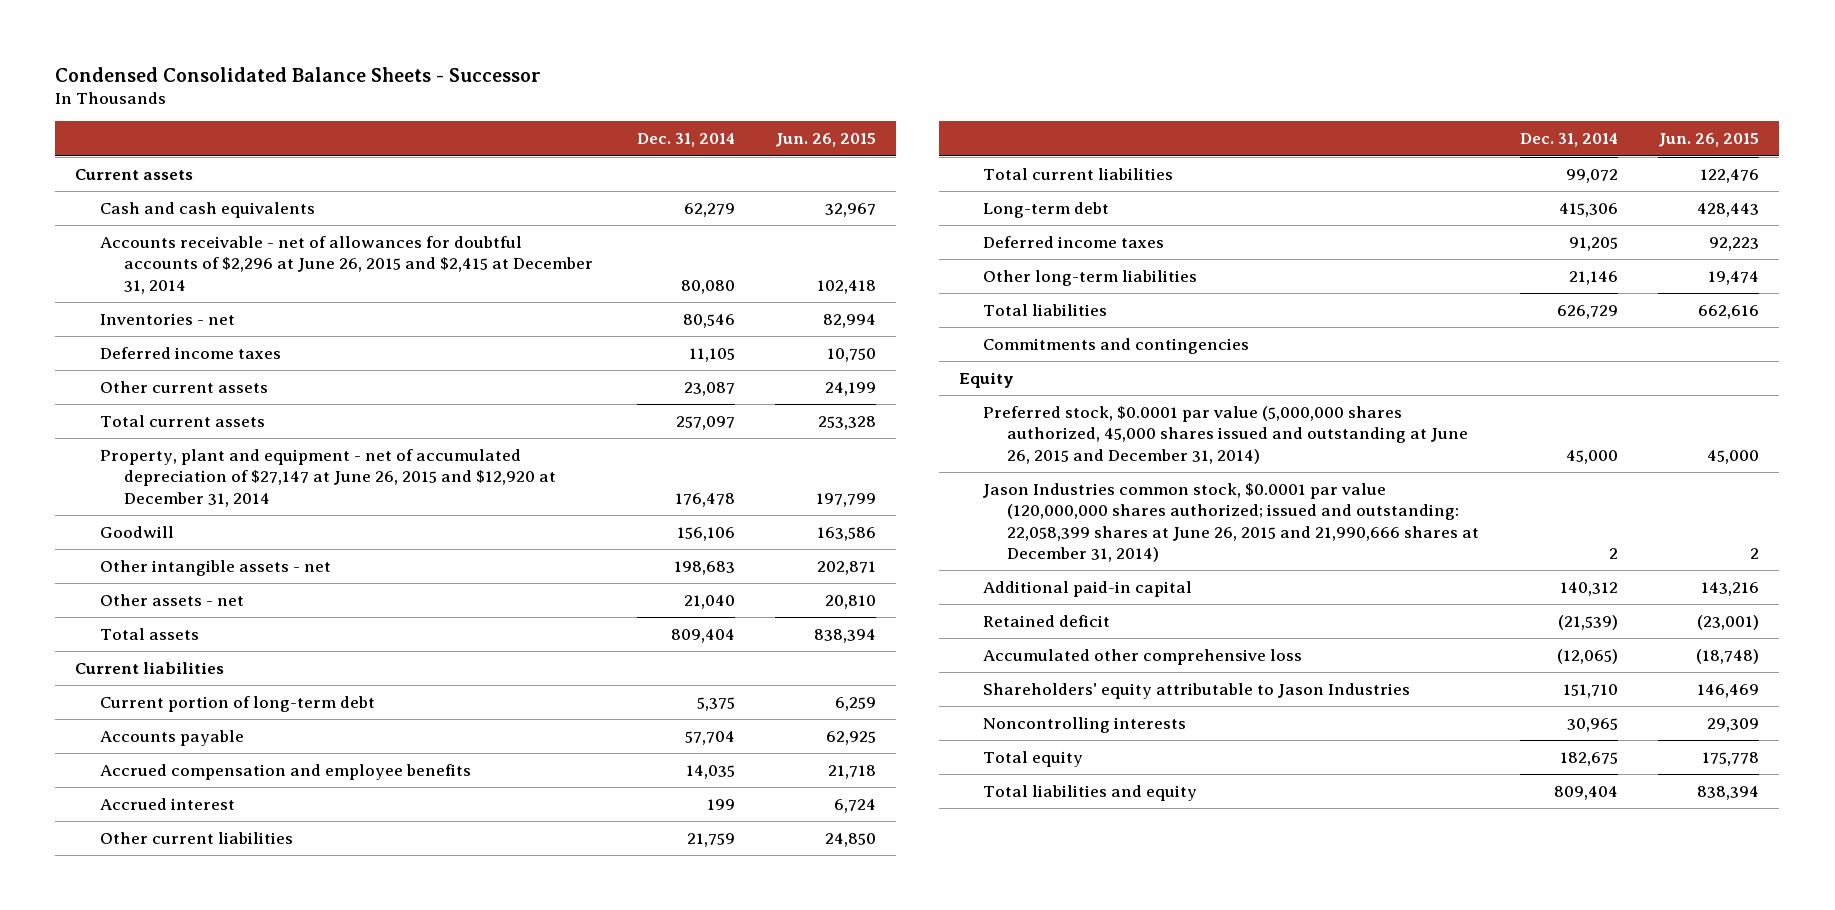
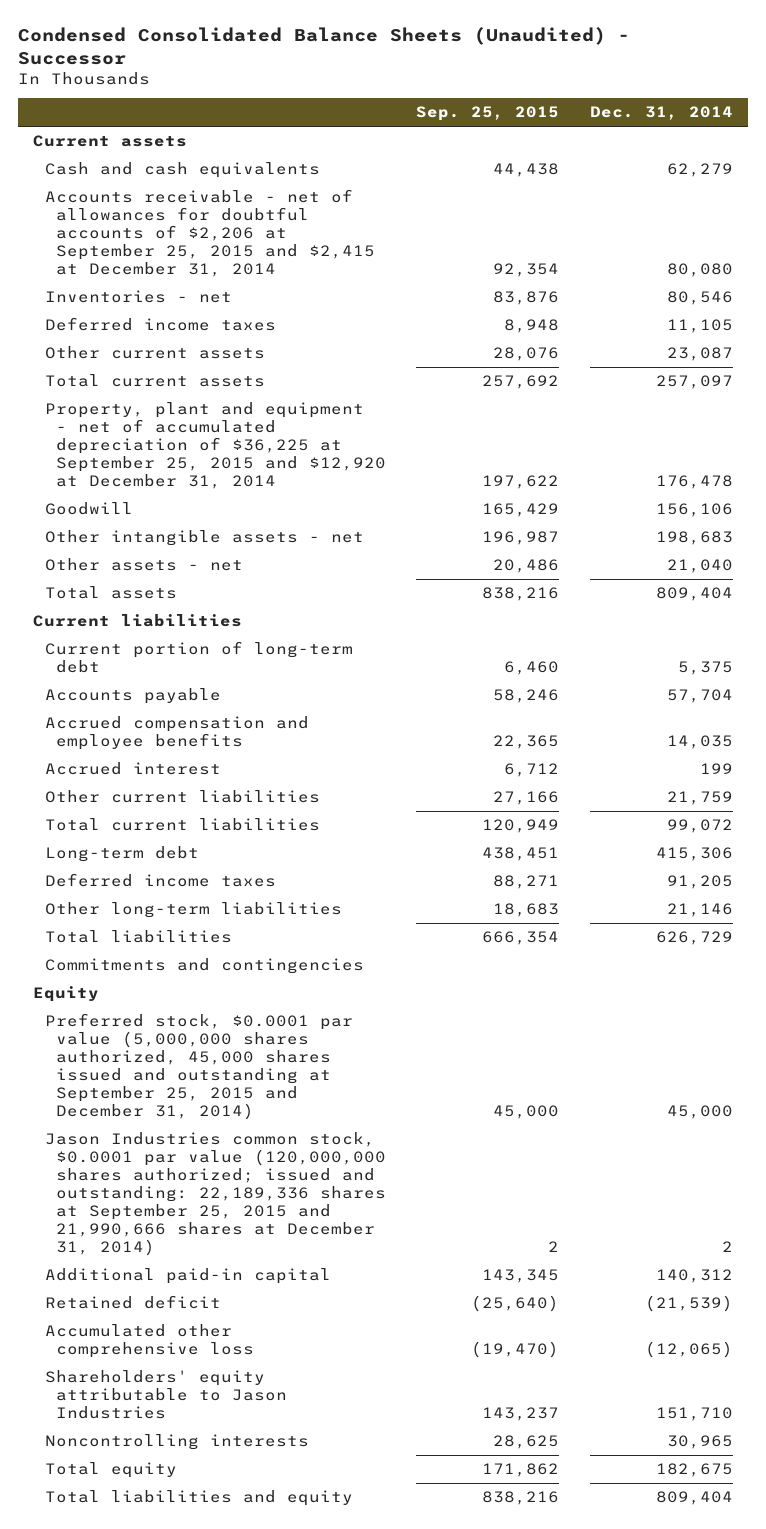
[55,66,542,82] Condensed Consolidated Balance Sheets - Successor -> [17,26,630,65] Condensed Consolidated Balance Sheets (Unaudited) - Successor
[774,133,876,148] Jun. 26, 2015 -> none
none -> [416,106,560,122] Sep. 25, 2015
[99,236,594,294] Accounts receivable - net of allowances for doubtful accounts of $2,296 at June 26, 2015 and $2,415 at December 31, 2014 -> [44,188,375,278] Accounts receivable - net of allowances for doubtful accounts of $2,206 at September 25, 2015 and $2,415 at December 31, 2014
[99,449,557,507] Property, plant and equipment - net of accumulated depreciation of $27,147 at June 26, 2015 and $12,920 at December 31, 2014 -> [44,401,386,490] Property, plant and equipment - net of accumulated depreciation of $36,225 at September 25, 2015 and $12,920 at December 31, 2014
[983,406,1469,464] Preferred stock, $0.0001 par value (5,000,000 shares authorized, 45,000 shares issued and outstanding at June 26, 2015 and December 31, 2014) -> [44,1012,353,1121] Preferred stock, $0.0001 par value (5,000,000 shares authorized, 45,000 shares issued and outstanding at September 25, 2015 and December 31, 2014)
[983,483,1480,562] Jason Industries common stock, $0.0001 par value (120,000,000 shares authorized; issued and outstanding: 22,058,399 shares at June 26, 2015 and 21,990,666 shares at December 31, 2014) -> [44,1131,386,1257] Jason Industries common stock, $0.0001 par value (120,000,000 shares authorized; issued and outstanding: 22,189,336 shares at September 25, 2015 and 21,990,666 shares at December 31, 2014)

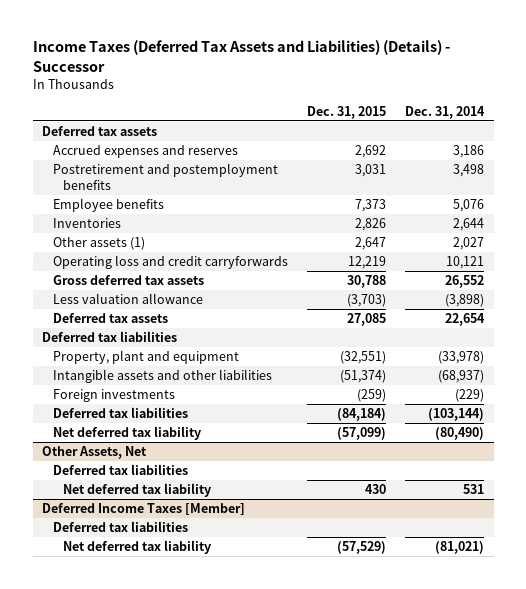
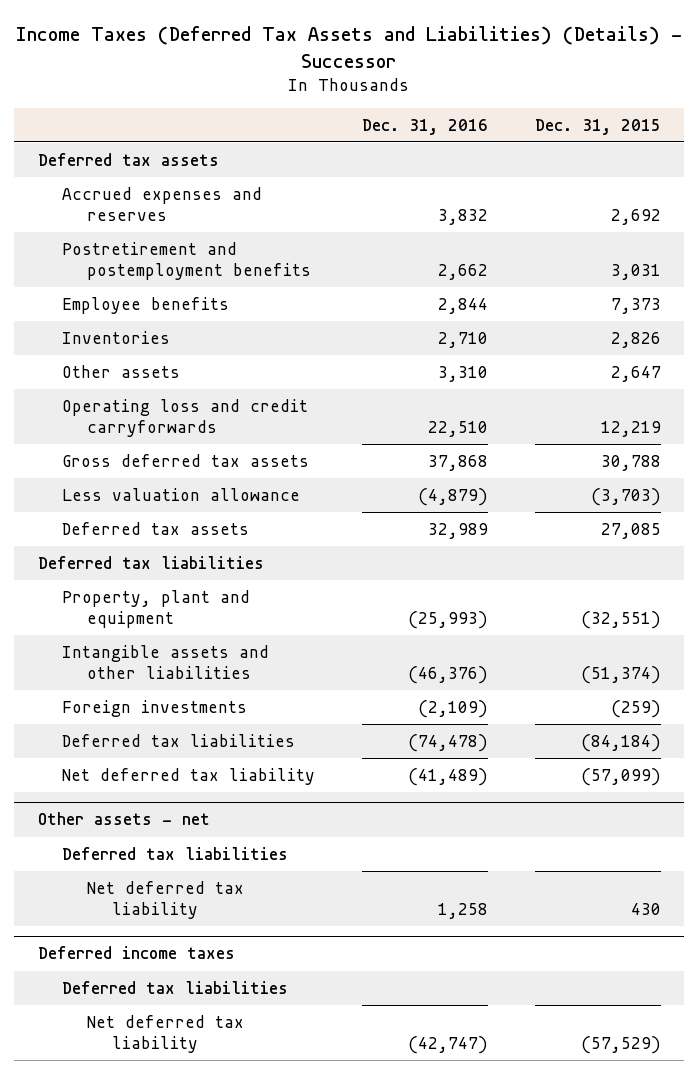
[405,105,486,119] Dec. 31, 2014 -> none
none -> [361,118,488,135] Dec. 31, 2016
[52,237,145,251] Other assets (1) -> [62,364,181,378] Other assets
[42,446,148,460] Other Assets, Net -> [37,812,210,826] Other assets - net
[42,503,246,516] Deferred Income Taxes [Member] -> [37,946,235,960] Deferred income taxes

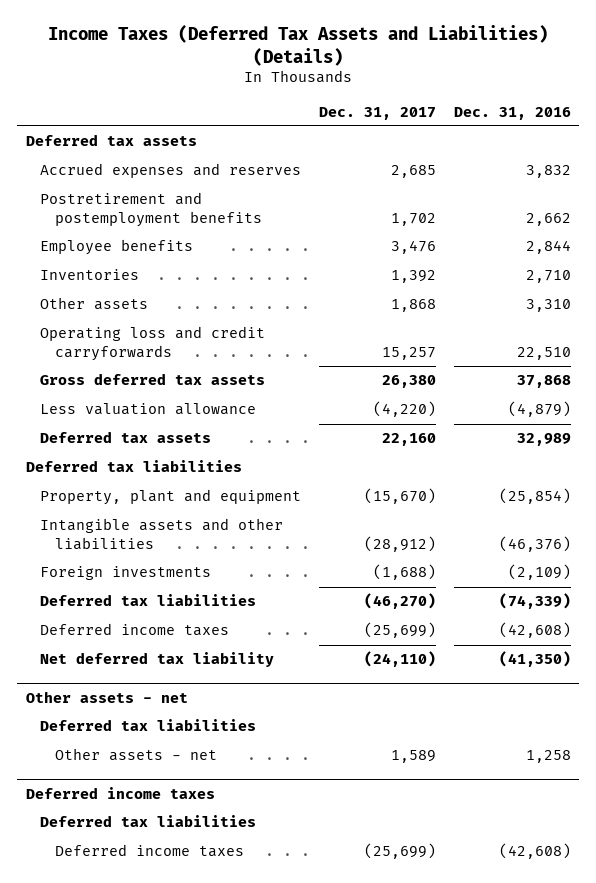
[16,26,683,68] Income Taxes (Deferred Tax Assets and Liabilities) (Details) - Successor -> [48,24,549,66] Income Taxes (Deferred Tax Assets and Liabilities) (Details)
[534,118,661,135] Dec. 31, 2015 -> none
none -> [318,106,436,120] Dec. 31, 2017
[407,610,488,629] (25,993) -> [498,488,571,505] (25,854)
[407,733,488,752] (74,478) -> [498,593,571,610] (74,339)
none -> [40,623,230,637] Deferred income taxes
[407,767,488,786] (41,489) -> [498,651,571,668] (41,350)
[86,880,244,919] Net deferred tax liability -> [54,748,217,762] Other assets - net
[86,1014,244,1053] Net deferred tax liability -> none
none -> [54,844,244,858] Deferred income taxes

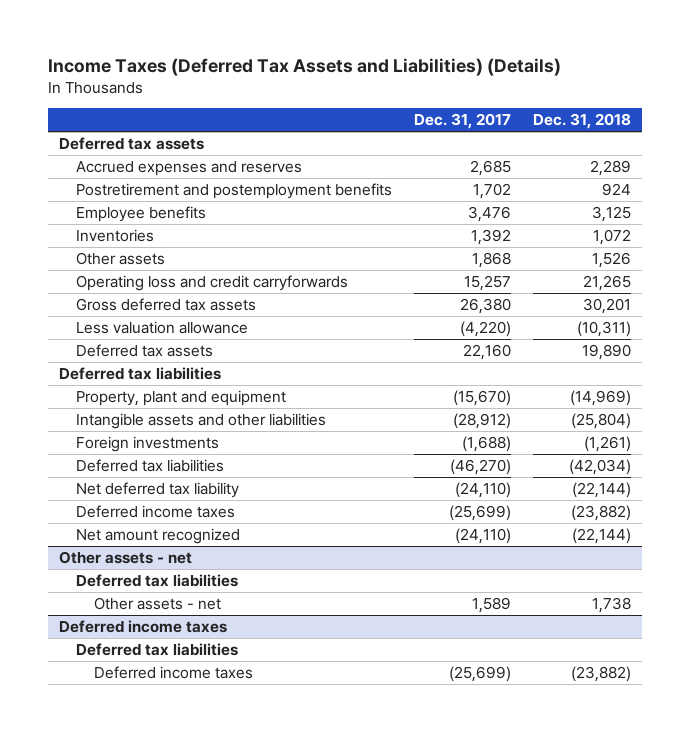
[453,106,571,120] Dec. 31, 2016 -> none
none -> [533,113,632,130] Dec. 31, 2018
[40,623,230,637] Deferred income taxes -> [76,504,236,518] Deferred income taxes
none -> [76,527,241,544] Net amount recognized

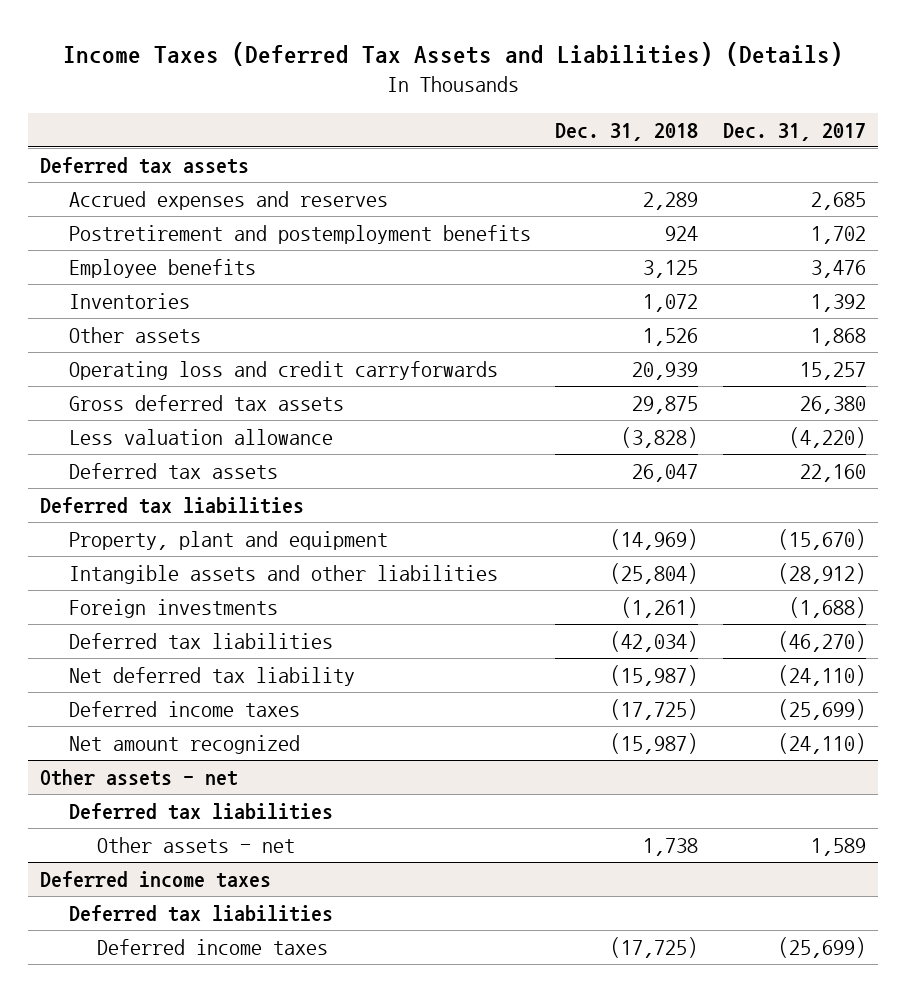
[583,274,632,291] 21,265 -> [632,362,699,381] 20,939
[583,297,632,314] 30,201 -> [632,396,699,415] 29,875
[577,320,632,337] (10,311) -> [621,427,699,449] (3,828)
[582,343,632,360] 19,890 -> [632,464,699,483] 26,047
[572,481,632,498] (22,144) -> [610,665,699,687] (15,987)
[571,504,632,521] (23,882) -> [610,699,699,721] (17,725)
[572,527,632,544] (22,144) -> [610,733,699,755] (15,987)
[571,665,632,682] (23,882) -> [610,937,699,959] (17,725)

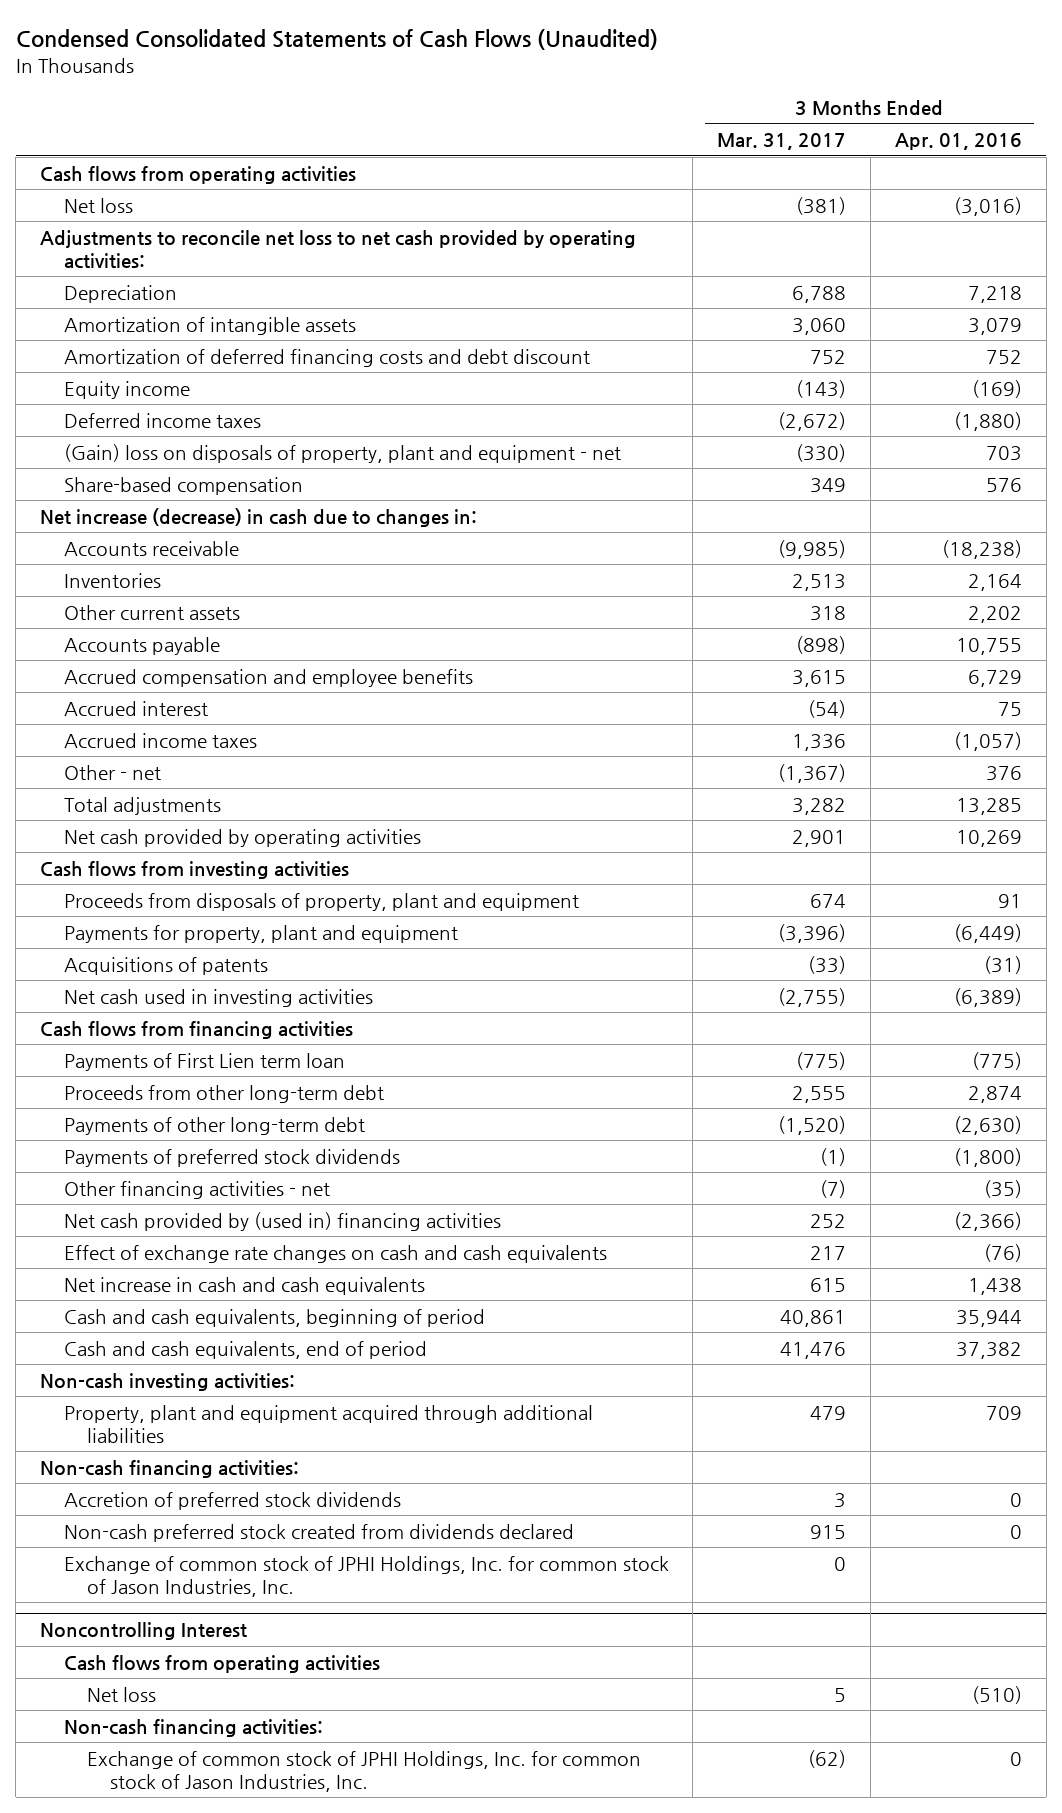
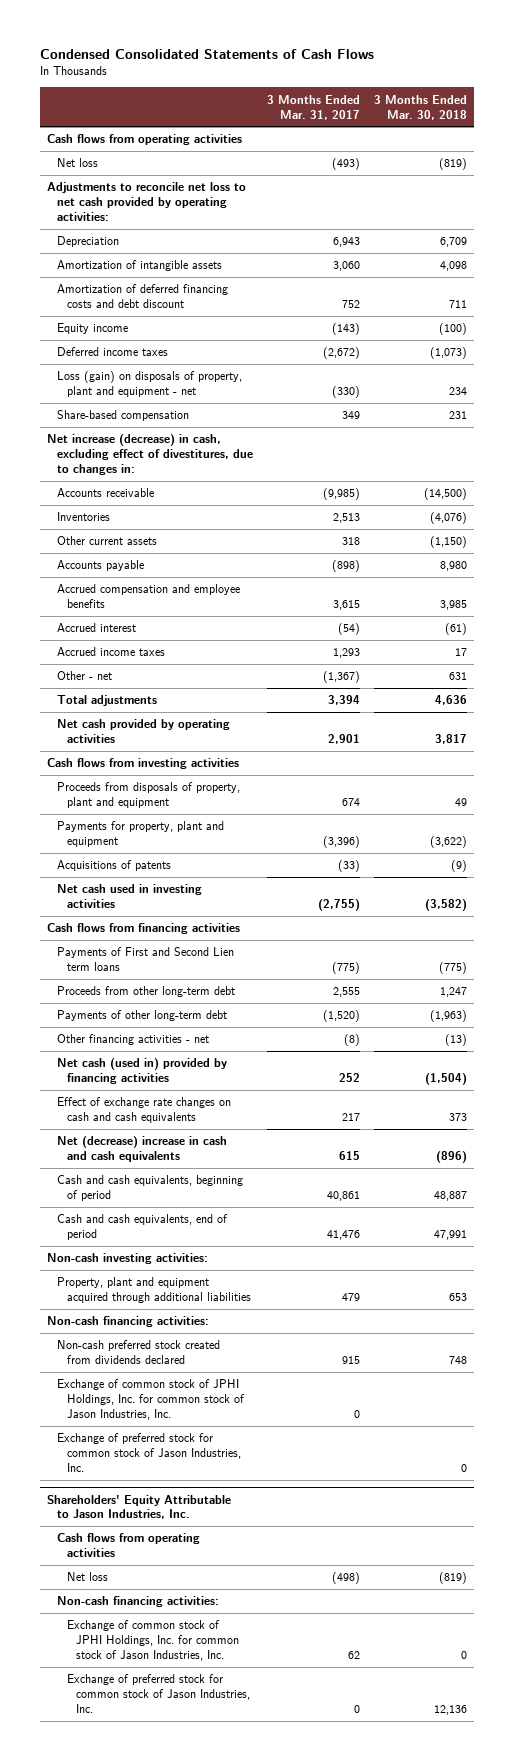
[15,28,658,50] Condensed Consolidated Statements of Cash Flows (Unaudited) -> [39,48,374,59] Condensed Consolidated Statements of Cash Flows
[894,133,1022,151] Apr. 01, 2016 -> none
none -> [374,94,468,120] 3 Months Ended Mar. 30, 2018
[796,196,847,215] (381) -> [332,158,361,171] (493)
[792,285,847,303] 6,788 -> [333,237,361,248] 6,943
[63,443,621,463] (Gain) loss on disposals of property, plant and equipment - net -> [56,371,242,398] Loss (gain) on disposals of property, plant and equipment - net
[40,507,478,527] Net increase (decrease) in cash due to changes in: -> [46,434,253,475] Net increase (decrease) in cash, excluding effect of divestitures, due to changes in:
[792,733,847,751] 1,336 -> [333,648,361,659] 1,293
[792,797,847,815] 3,282 -> [328,695,361,706] 3,394
[63,1052,345,1071] Payments of First Lien term loan -> [56,947,234,972] Payments of First and Second Lien term loans
[63,1148,400,1167] Payments of preferred stock dividends -> none
[820,1179,847,1198] (7) -> [344,1034,361,1047] (8)
[63,1211,501,1231] Net cash provided by (used in) financing activities -> [56,1058,227,1085] Net cash (used in) provided by financing activities
[63,1276,425,1295] Net increase in cash and cash equivalents -> [56,1136,227,1163] Net (decrease) increase in cash and cash equivalents
[63,1491,401,1510] Accretion of preferred stock dividends -> none
[40,1622,248,1641] Noncontrolling Interest -> none
none -> [56,1433,241,1472] Exchange of preferred stock for common stock of Jason Industries, Inc.
none -> [46,1494,231,1520] Shareholders' Equity Attributable to Jason Industries, Inc.
[834,1687,847,1702] 5 -> [332,1572,361,1585] (498)
[808,1749,847,1768] (62) -> [348,1650,361,1659] 62
none -> [66,1674,251,1713] Exchange of preferred stock for common stock of Jason Industries, Inc.

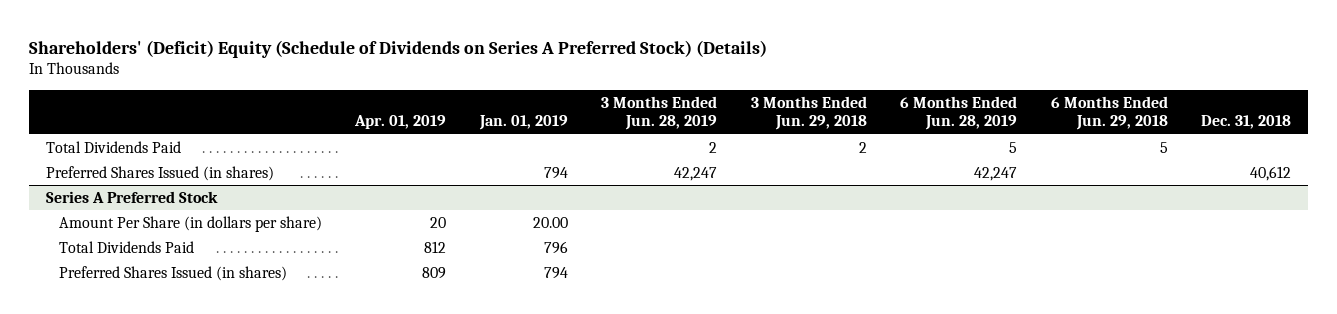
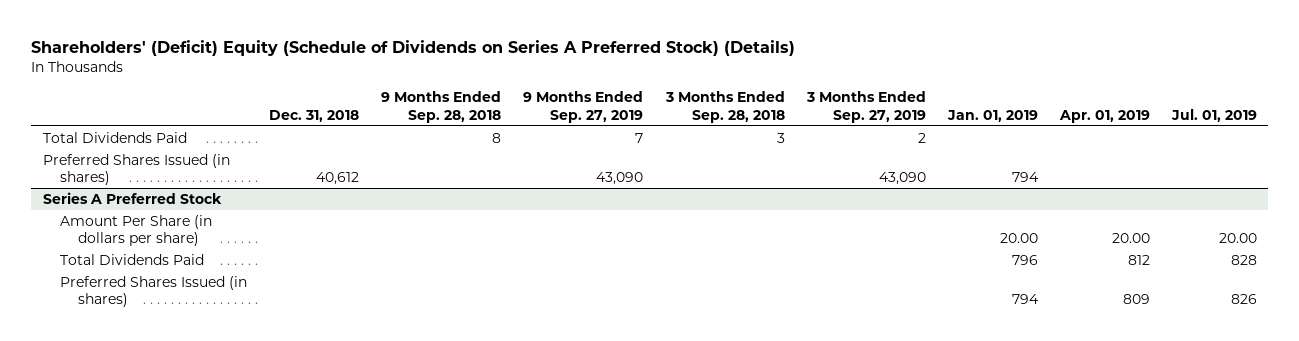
[601,95,718,131] 3 Months Ended Jun. 28, 2019 -> none
[750,95,867,131] 3 Months Ended Jun. 29, 2018 -> none
[900,95,1018,131] 6 Months Ended Jun. 28, 2019 -> none
[1050,95,1168,131] 6 Months Ended Jun. 29, 2018 -> none
none -> [381,90,502,123] 9 Months Ended Sep. 28, 2018
none -> [523,90,644,123] 9 Months Ended Sep. 27, 2019
none -> [664,90,785,123] 3 Months Ended Sep. 28, 2018
none -> [805,90,926,123] 3 Months Ended Sep. 27, 2019
none -> [1170,108,1257,122] Jul. 01, 2019
[430,216,447,228] 20 -> [1111,233,1150,244] 20.00

